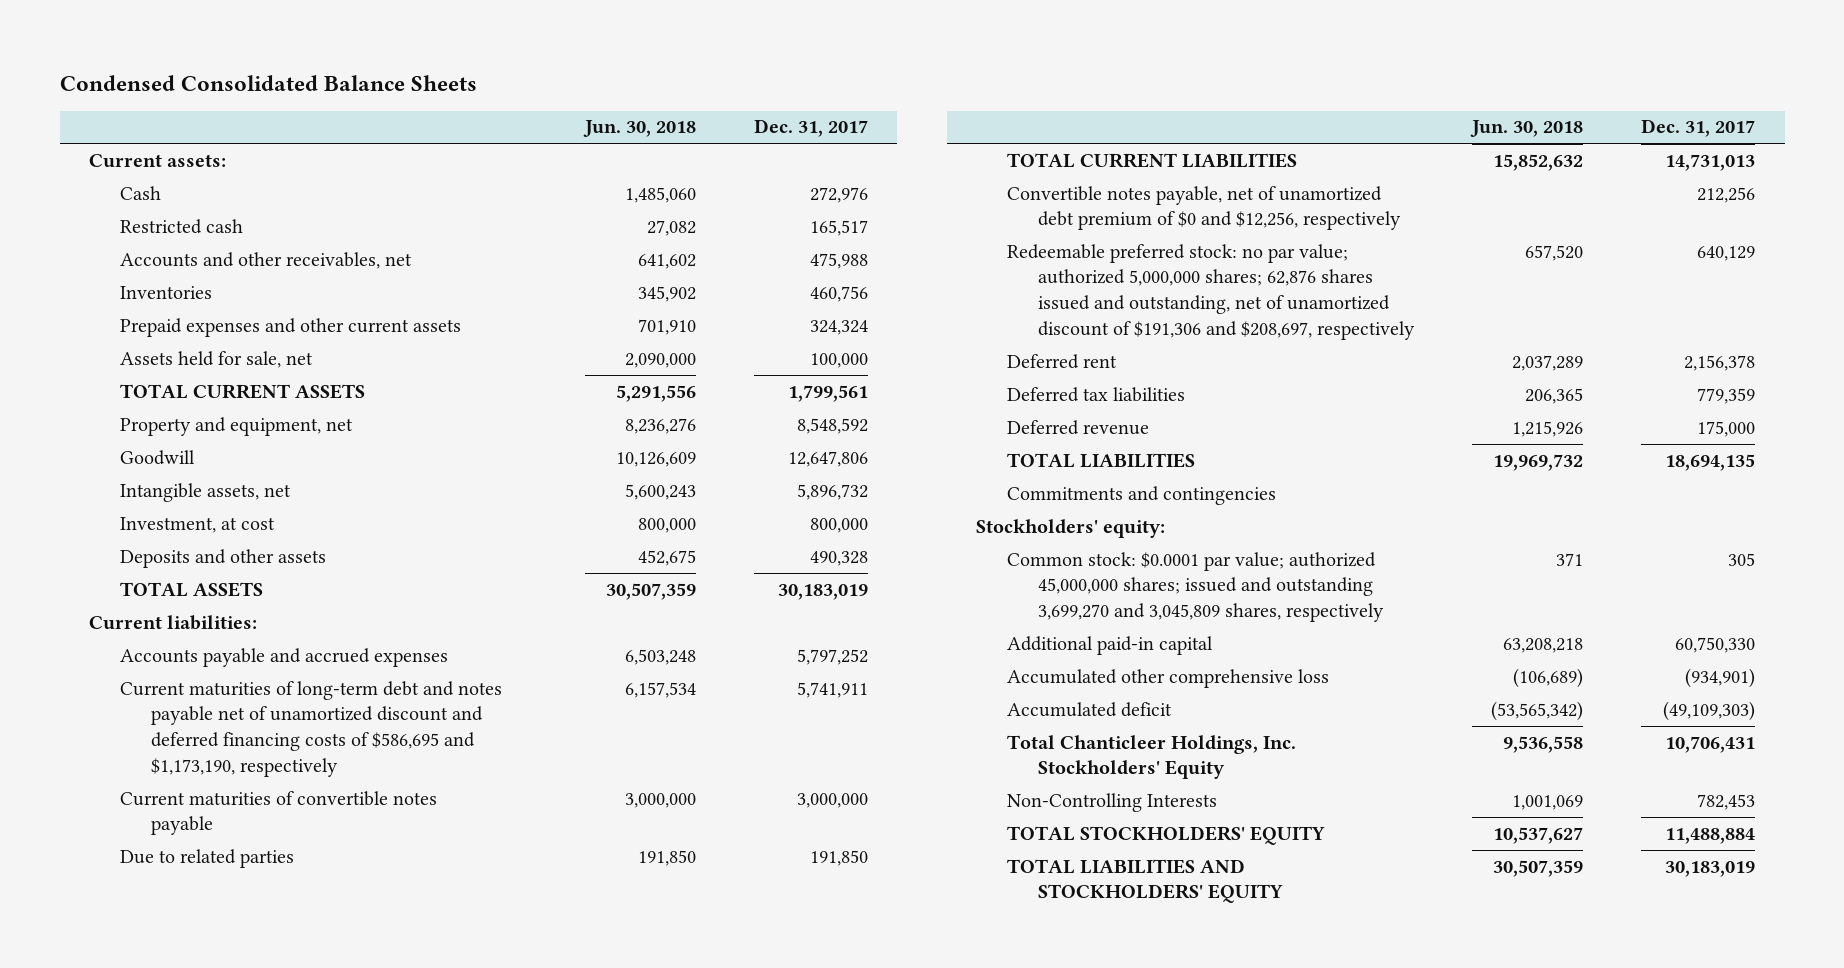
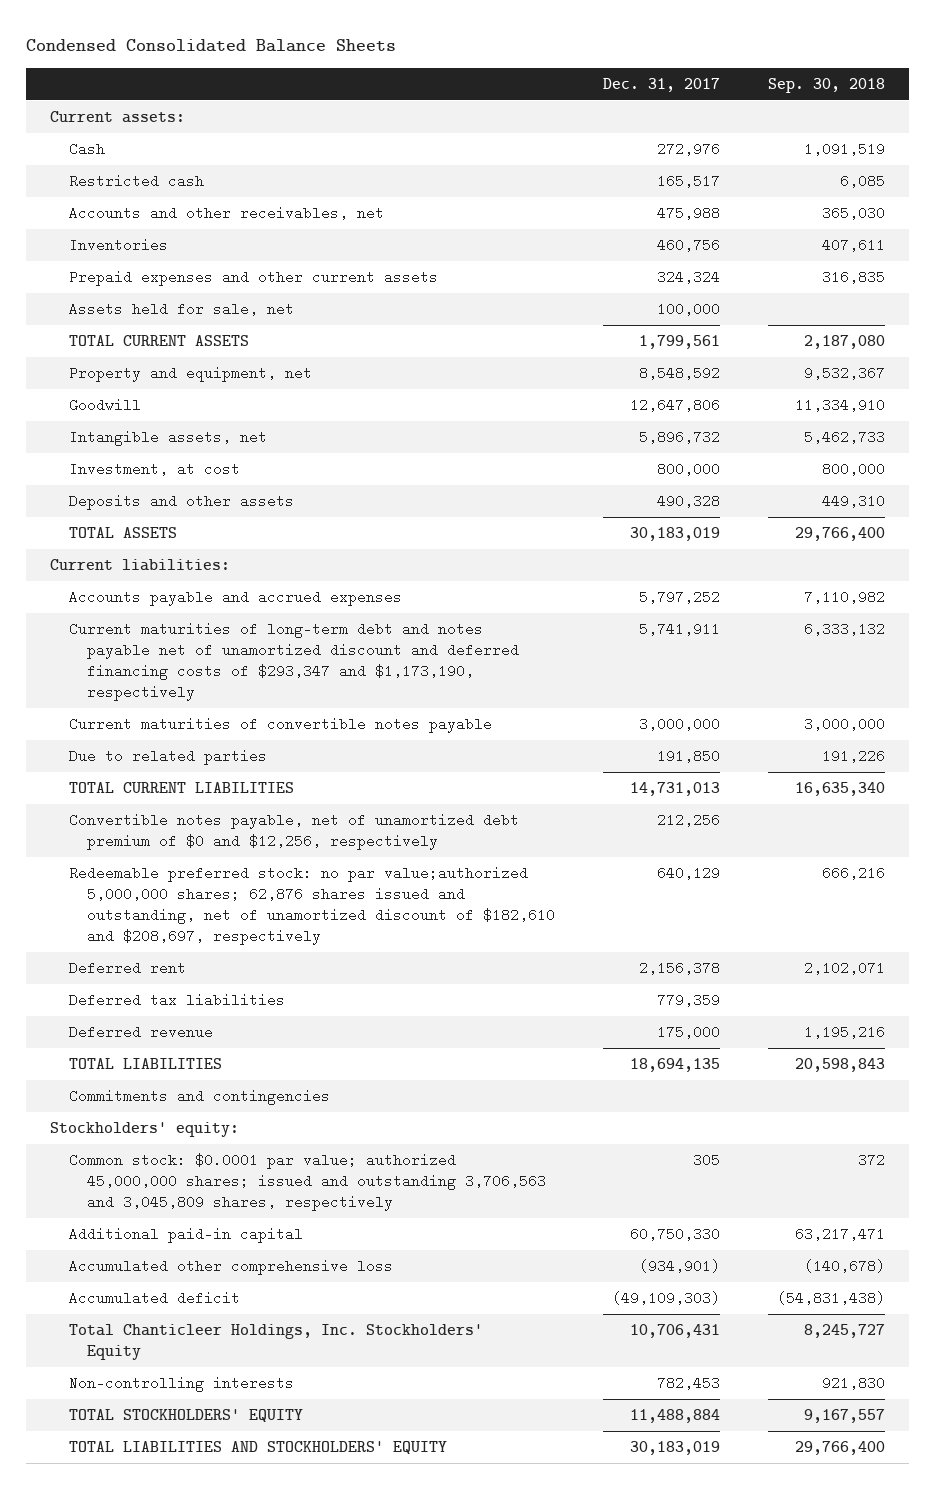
[582,120,696,138] Jun. 30, 2018 -> none
none -> [768,77,886,93] Sep. 30, 2018
[119,680,502,777] Current maturities of long-term debt and notes payable net of unamortized discount and deferred financing costs of $586,695 and $1,173,190, respectively -> [68,622,520,701] Current maturities of long-term debt and notes payable net of unamortized discount and deferred financing costs of $293,347 and $1,173,190, respectively
[1007,243,1416,340] Redeemable preferred stock: no par value; authorized 5,000,000 shares; 62,876 shares issued and outstanding, net of unamortized discount of $191,306 and $208,697, respectively -> [68,866,556,945] Redeemable preferred stock: no par value;authorized 5,000,000 shares; 62,876 shares issued and outstanding, net of unamortized discount of $182,610 and $208,697, respectively
[1007,551,1385,623] Common stock: $0.0001 par value; authorized 45,000,000 shares; issued and outstanding 3,699,270 and 3,045,809 shares, respectively -> [68,1153,547,1211] Common stock: $0.0001 par value; authorized 45,000,000 shares; issued and outstanding 3,706,563 and 3,045,809 shares, respectively
[1007,792,1218,812] Non-Controlling Interests -> [68,1376,294,1393] Non-controlling interests

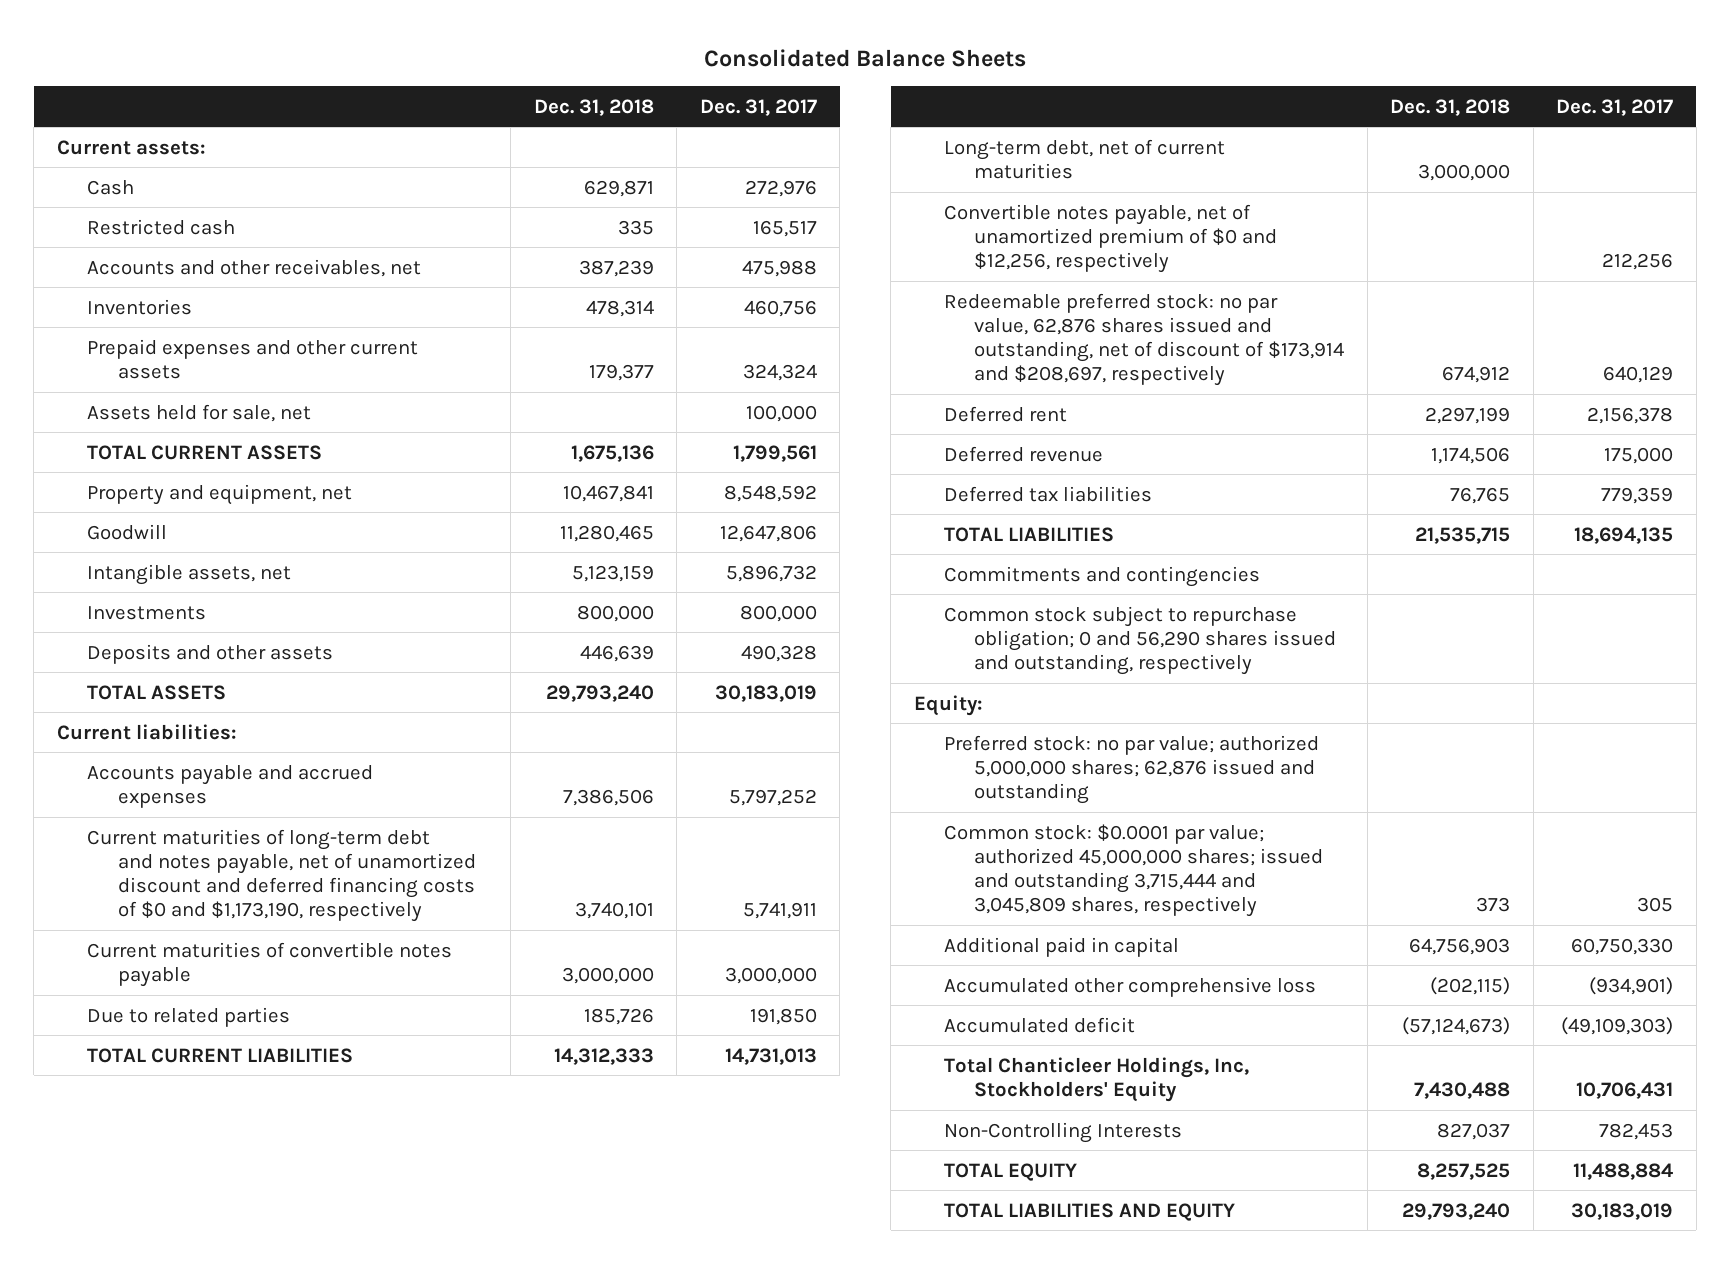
[25,39,396,53] Condensed Consolidated Balance Sheets -> [704,48,1027,67] Consolidated Balance Sheets
[768,77,886,93] Sep. 30, 2018 -> none
none -> [533,98,654,116] Dec. 31, 2018
[68,462,240,477] Investment, at cost -> [87,605,207,620] Investments
[68,622,520,701] Current maturities of long-term debt and notes payable net of unamortized discount and deferred financing costs of $293,347 and $1,173,190, respectively -> [87,828,476,923] Current maturities of long-term debt and notes payable, net of unamortized discount and deferred financing costs of $0 and $1,173,190, respectively
none -> [943,138,1225,179] Long-term debt, net of current maturities
[68,813,519,850] Convertible notes payable, net of unamortized debt premium of $0 and $12,256, respectively -> [943,203,1278,274] Convertible notes payable, net of unamortized premium of $0 and $12,256, respectively
[68,866,556,945] Redeemable preferred stock: no par value;authorized 5,000,000 shares; 62,876 shares issued and outstanding, net of unamortized discount of $182,610 and $208,697, respectively -> [943,292,1345,387] Redeemable preferred stock: no par value, 62,876 shares issued and outstanding, net of discount of $173,914 and $208,697, respectively
[68,993,285,1008] Deferred tax liabilities -> [943,485,1152,502] Deferred tax liabilities
none -> [943,605,1337,676] Common stock subject to repurchase obligation; 0 and 56,290 shares issued and outstanding, respectively
[49,1122,239,1138] Stockholders' equity: -> [913,694,983,716] Equity:
none -> [943,734,1319,805] Preferred stock: no par value; authorized 5,000,000 shares; 62,876 issued and outstanding
[68,1153,547,1211] Common stock: $0.0001 par value; authorized 45,000,000 shares; issued and outstanding 3,706,563 and 3,045,809 shares, respectively -> [943,823,1324,918] Common stock: $0.0001 par value; authorized 45,000,000 shares; issued and outstanding 3,715,444 and 3,045,809 shares, respectively
[68,1227,303,1244] Additional paid-in capital -> [943,936,1179,957] Additional paid in capital
[68,1324,483,1360] Total Chanticleer Holdings, Inc. Stockholders' Equity -> [943,1056,1249,1102] Total Chanticleer Holdings, Inc, Stockholders' Equity
[68,1376,294,1393] Non-controlling interests -> [943,1121,1182,1143] Non-Controlling Interests
[68,1409,303,1423] TOTAL STOCKHOLDERS' EQUITY -> [943,1162,1077,1181] TOTAL EQUITY
[68,1441,447,1455] TOTAL LIABILITIES AND STOCKHOLDERS' EQUITY -> [943,1202,1235,1221] TOTAL LIABILITIES AND EQUITY

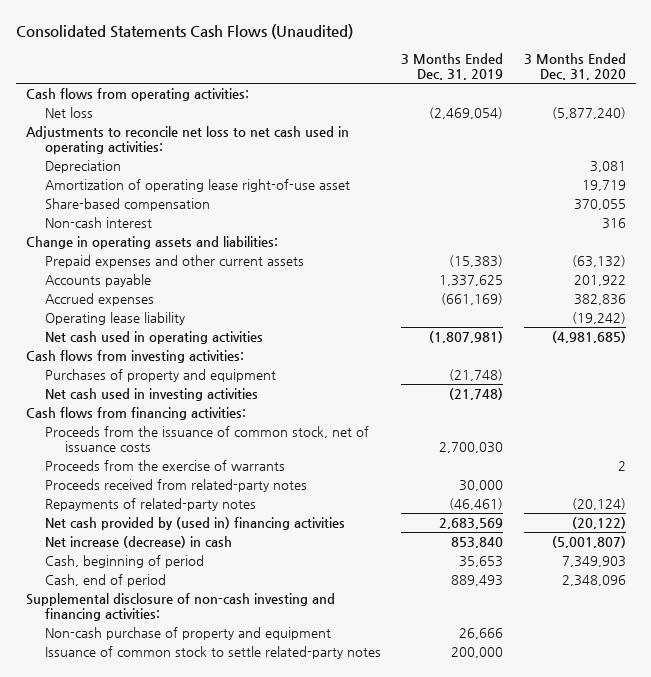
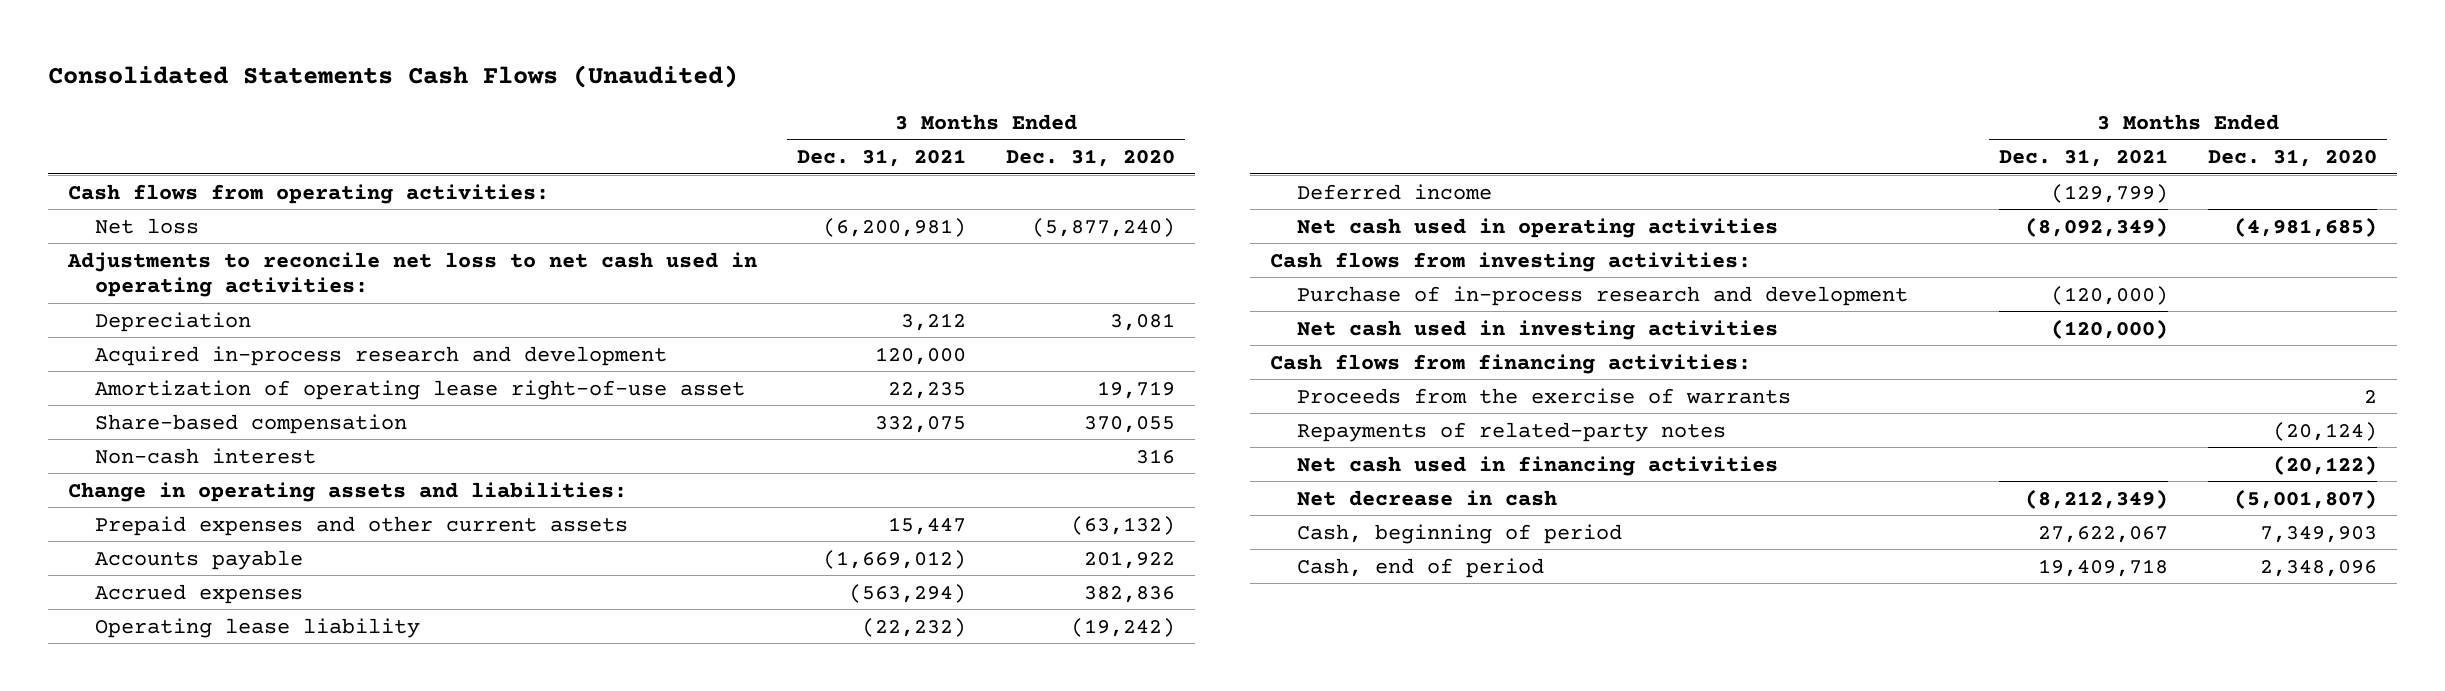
[401,52,504,81] 3 Months Ended Dec. 31, 2019 -> none
none -> [796,149,966,168] Dec. 31, 2021
none -> [94,345,667,366] Acquired in-process research and development
none -> [1297,183,1493,200] Deferred income
[45,368,277,382] Purchases of property and equipment -> none
none -> [1297,285,1909,306] Purchase of in-process research and development
[45,425,370,453] Proceeds from the issuance of common stock, net of issuance costs -> none
[45,478,308,492] Proceeds received from related-party notes -> none
[45,516,346,530] Net cash provided by (used in) financing activities -> [1297,455,1779,476] Net cash used in financing activities
[45,535,233,548] Net increase (decrease) in cash -> [1297,489,1558,506] Net decrease in cash
[25,592,335,622] Supplemental disclosure of non-cash investing and financing activities: -> none
[45,626,332,640] Non-cash purchase of property and equipment -> none
[45,645,382,659] Issuance of common stock to settle related-party notes -> none

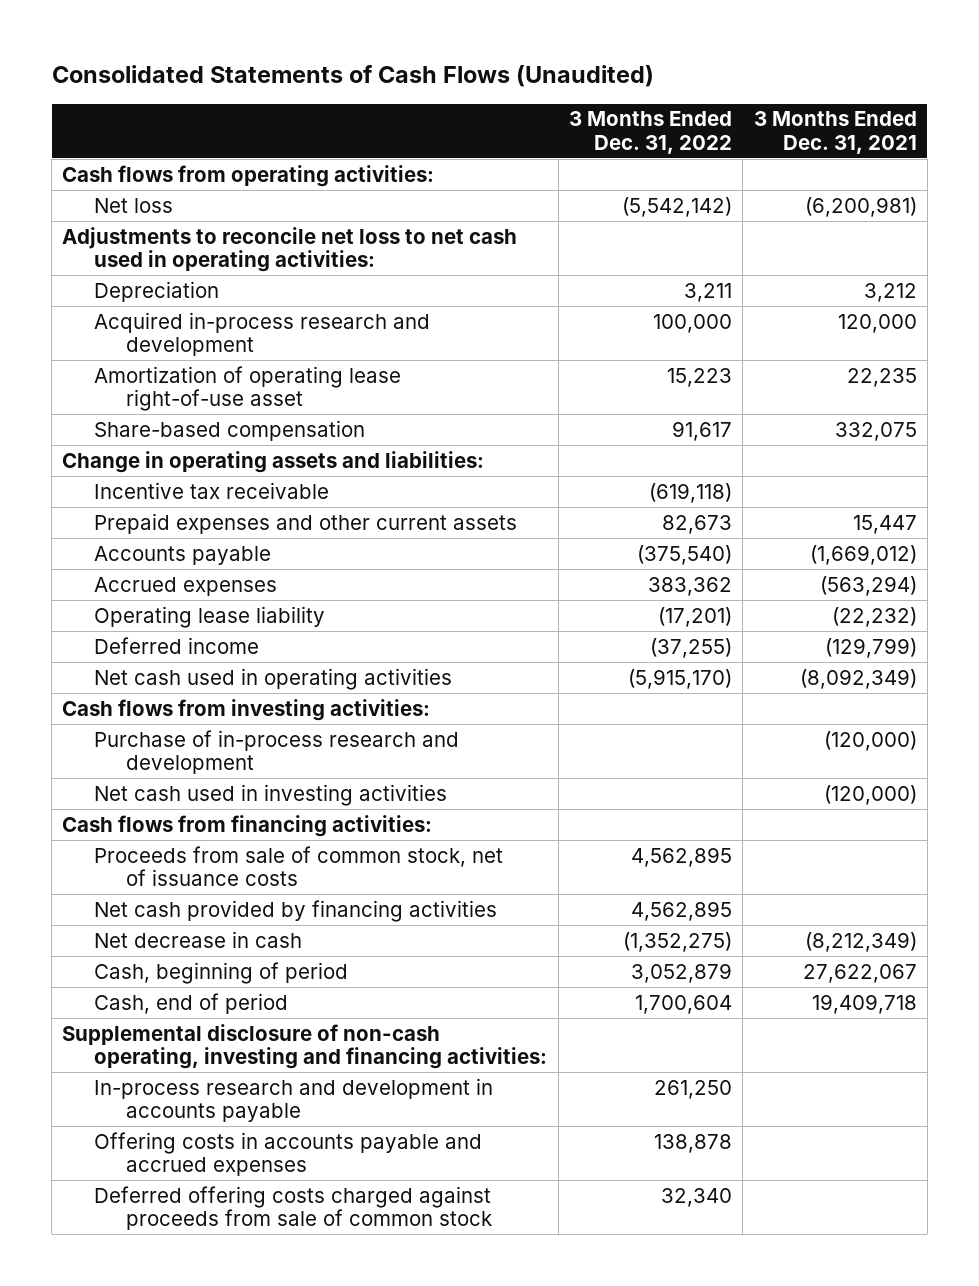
[48,64,739,88] Consolidated Statements Cash Flows (Unaudited) -> [51,65,654,88] Consolidated Statements of Cash Flows (Unaudited)
[1005,149,1175,168] Dec. 31, 2020 -> none
none -> [568,111,732,154] 3 Months Ended Dec. 31, 2022
[94,447,316,464] Non-cash interest -> none
none -> [94,481,330,499] Incentive tax receivable
[1297,387,1792,404] Proceeds from the exercise of warrants -> none
[1297,421,1727,442] Repayments of related-party notes -> none
none -> [94,845,504,887] Proceeds from sale of common stock, net of issuance costs
[1297,455,1779,476] Net cash used in financing activities -> [94,899,498,922] Net cash provided by financing activities
none -> [62,1023,548,1070] Supplemental disclosure of non-cash operating, investing and financing activities:
none -> [94,1077,494,1123] In-process research and development in accounts payable
none -> [94,1131,483,1177] Offering costs in accounts payable and accrued expenses
none -> [94,1185,493,1231] Deferred offering costs charged against proceeds from sale of common stock

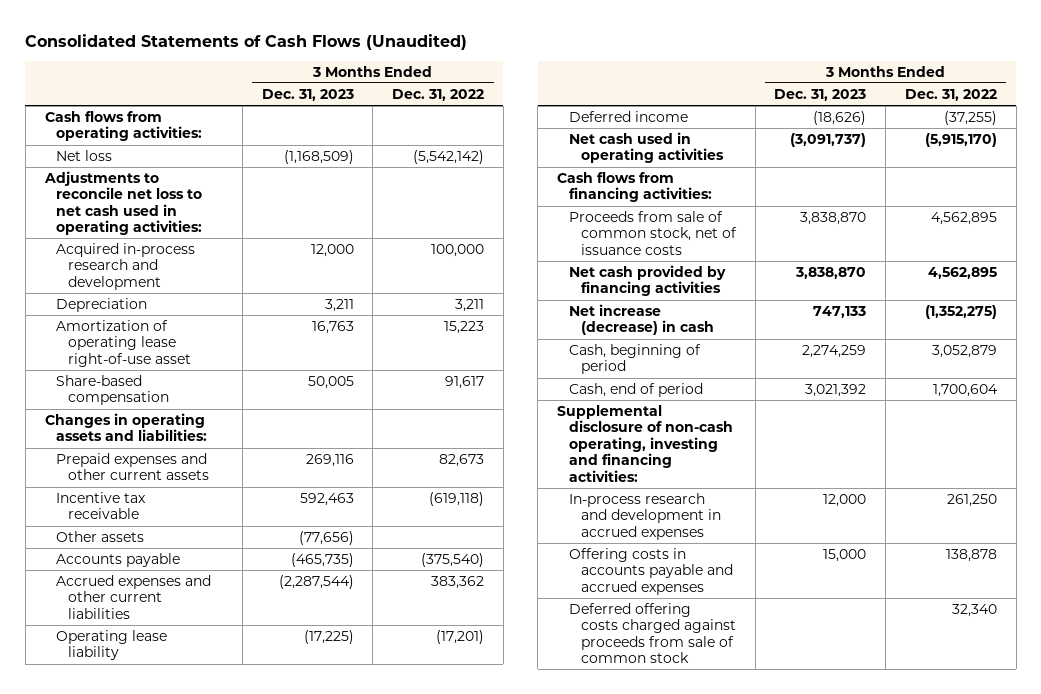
[753,111,917,154] 3 Months Ended Dec. 31, 2021 -> none
none -> [261,88,354,101] Dec. 31, 2023
[94,280,220,302] Depreciation -> [56,297,148,312] Depreciation
[62,450,485,473] Change in operating assets and liabilities: -> [44,412,208,442] Changes in operating assets and liabilities:
[94,481,330,499] Incentive tax receivable -> [56,491,147,520] Incentive tax receivable
none -> [56,530,145,542] Other assets
[94,576,278,596] Accrued expenses -> [56,574,212,619] Accrued expenses and other current liabilities
[62,698,431,721] Cash flows from investing activities: -> none
[94,729,460,775] Purchase of in-process research and development -> none
[94,783,448,806] Net cash used in investing activities -> none
[94,930,303,948] Net decrease in cash -> [569,303,714,336] Net increase (decrease) in cash
[94,1077,494,1123] In-process research and development in accounts payable -> [569,492,721,540] In-process research and development in accrued expenses

